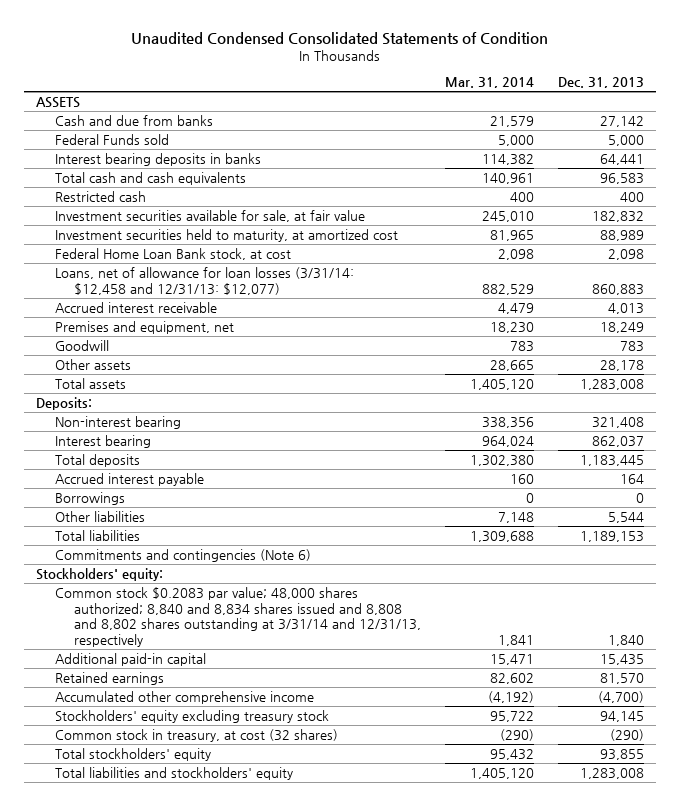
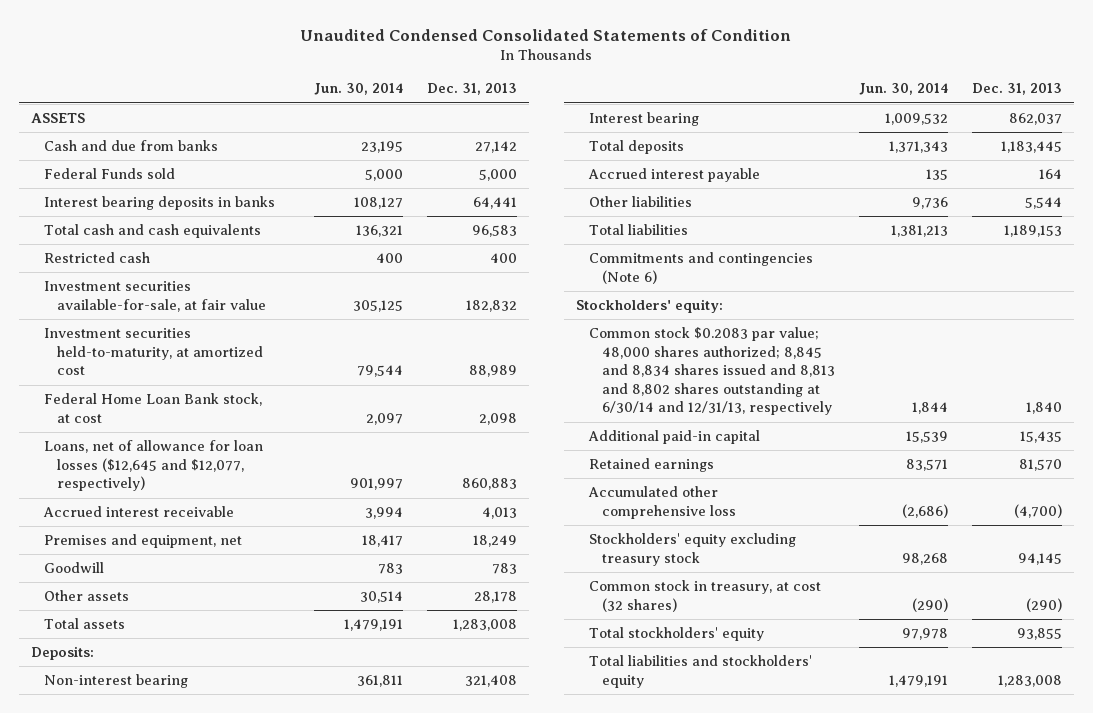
[444,77,534,89] Mar. 31, 2014 -> none
none -> [313,83,403,96] Jun. 30, 2014
[54,209,365,222] Investment securities available for sale, at fair value -> [43,281,267,312] Investment securities available-for-sale, at fair value
[54,228,398,242] Investment securities held to maturity, at amortized cost -> [43,328,264,376] Investment securities held-to-maturity, at amortized cost
[54,266,354,295] Loans, net of allowance for loan losses (3/31/14: $12,458 and 12/31/13: $12,077) -> [43,440,263,492] Loans, net of allowance for loan losses ($12,645 and $12,077, respectively)
[54,491,125,505] Borrowings -> none
[54,586,421,648] Common stock $0.2083 par value; 48,000 shares authorized; 8,840 and 8,834 shares issued and 8,808 and 8,802 shares outstanding at 3/31/14 and 12/31/13, respectively -> [589,327,836,416] Common stock $0.2083 par value; 48,000 shares authorized; 8,845 and 8,834 shares issued and 8,813 and 8,802 shares outstanding at 6/30/14 and 12/31/13, respectively
[54,690,314,704] Accumulated other comprehensive income -> [588,486,737,519] Accumulated other comprehensive loss

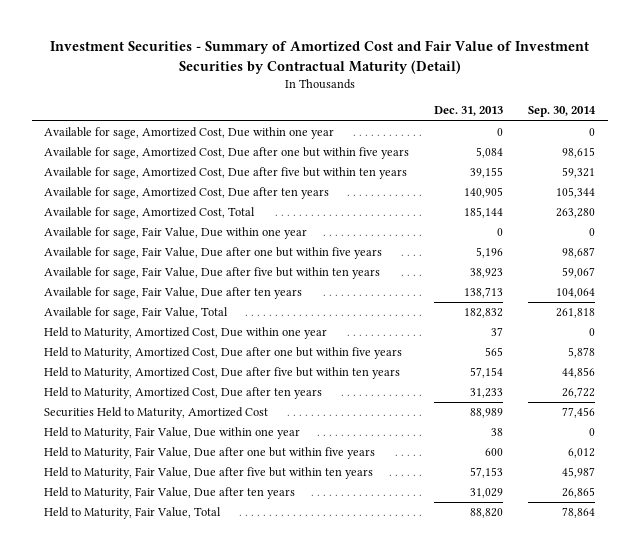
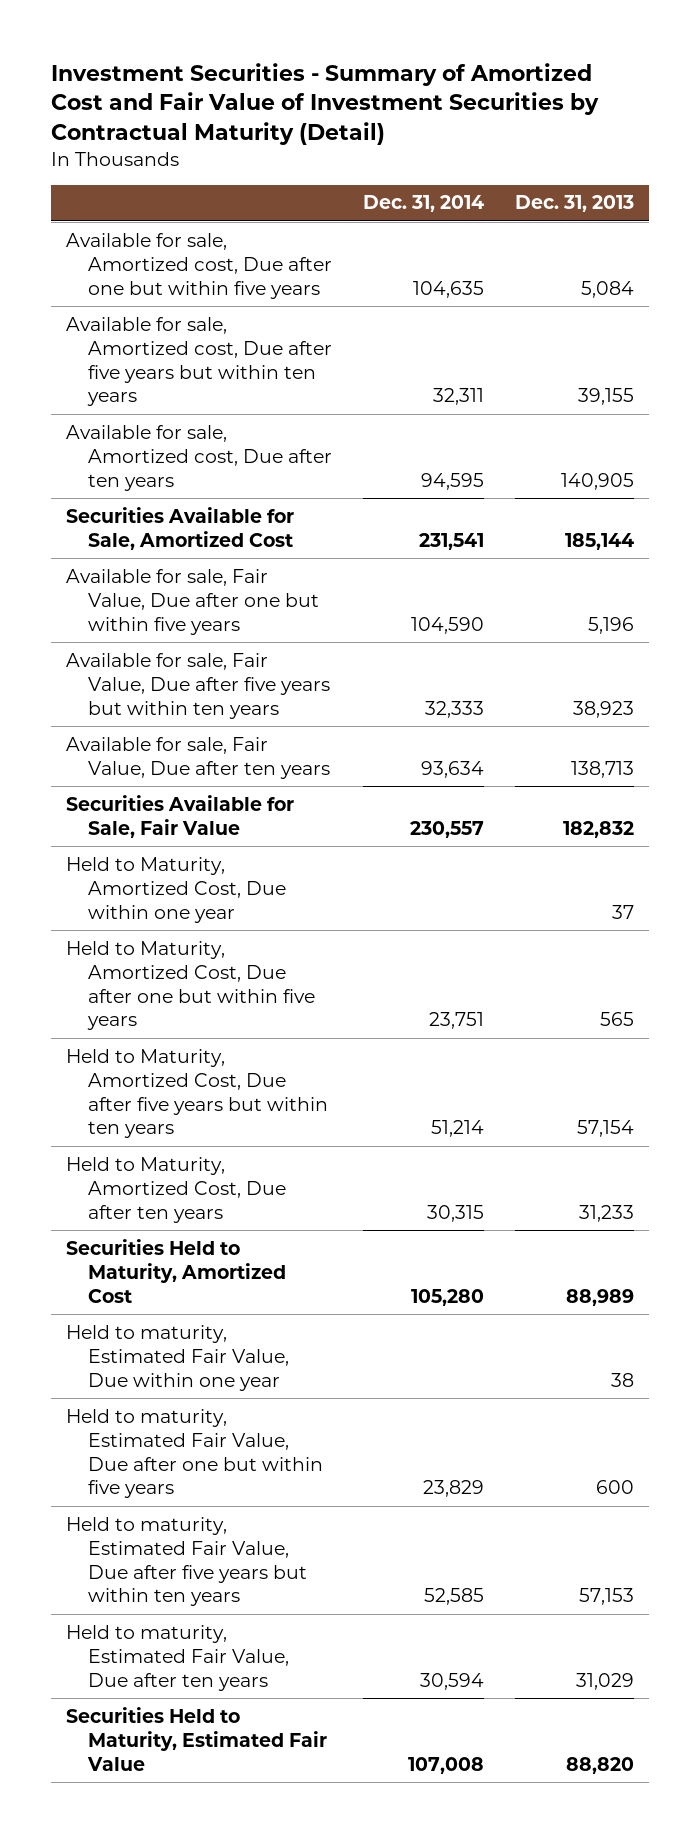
[528,106,597,118] Sep. 30, 2014 -> none
none -> [362,195,484,213] Dec. 31, 2014
[44,127,335,140] Available for sage, Amortized Cost, Due within one year -> none
[44,227,308,240] Available for sage, Fair Value, Due within one year -> none
[44,147,410,160] Available for sage, Amortized Cost, Due after one but within five years -> [66,232,333,299] Available for sale, Amortized cost, Due after one but within five years
[44,167,408,180] Available for sage, Amortized Cost, Due after five but within ten years -> [66,316,333,407] Available for sale, Amortized cost, Due after five years but within ten years
[44,187,330,200] Available for sage, Amortized Cost, Due after ten years -> [66,424,333,491] Available for sale, Amortized cost, Due after ten years
[44,207,256,220] Available for sage, Amortized Cost, Total -> [66,506,295,550] Securities Available for Sale, Amortized Cost
[44,247,383,260] Available for sage, Fair Value, Due after one but within five years -> [66,568,320,635] Available for sale, Fair Value, Due after one but within five years
[44,267,381,280] Available for sage, Fair Value, Due after five but within ten years -> [66,652,331,719] Available for sale, Fair Value, Due after five years but within ten years
[44,287,303,300] Available for sage, Fair Value, Due after ten years -> [66,736,331,779] Available for sale, Fair Value, Due after ten years
[44,307,229,320] Available for sage, Fair Value, Total -> [66,794,295,838] Securities Available for Sale, Fair Value
[44,367,401,380] Held to Maturity, Amortized Cost, Due after five but within ten years -> [66,1048,329,1139] Held to Maturity, Amortized Cost, Due after five years but within ten years
[44,427,301,440] Held to Maturity, Fair Value, Due within one year -> [66,1324,290,1391] Held to maturity, Estimated Fair Value, Due within one year
[44,447,376,460] Held to Maturity, Fair Value, Due after one but within five years -> [66,1408,324,1499] Held to maturity, Estimated Fair Value, Due after one but within five years
[44,467,374,480] Held to Maturity, Fair Value, Due after five but within ten years -> [66,1516,308,1607] Held to maturity, Estimated Fair Value, Due after five years but within ten years
[44,487,296,500] Held to Maturity, Fair Value, Due after ten years -> [66,1624,290,1691] Held to maturity, Estimated Fair Value, Due after ten years
[44,507,222,520] Held to Maturity, Fair Value, Total -> [66,1706,328,1771] Securities Held to Maturity, Estimated Fair Value

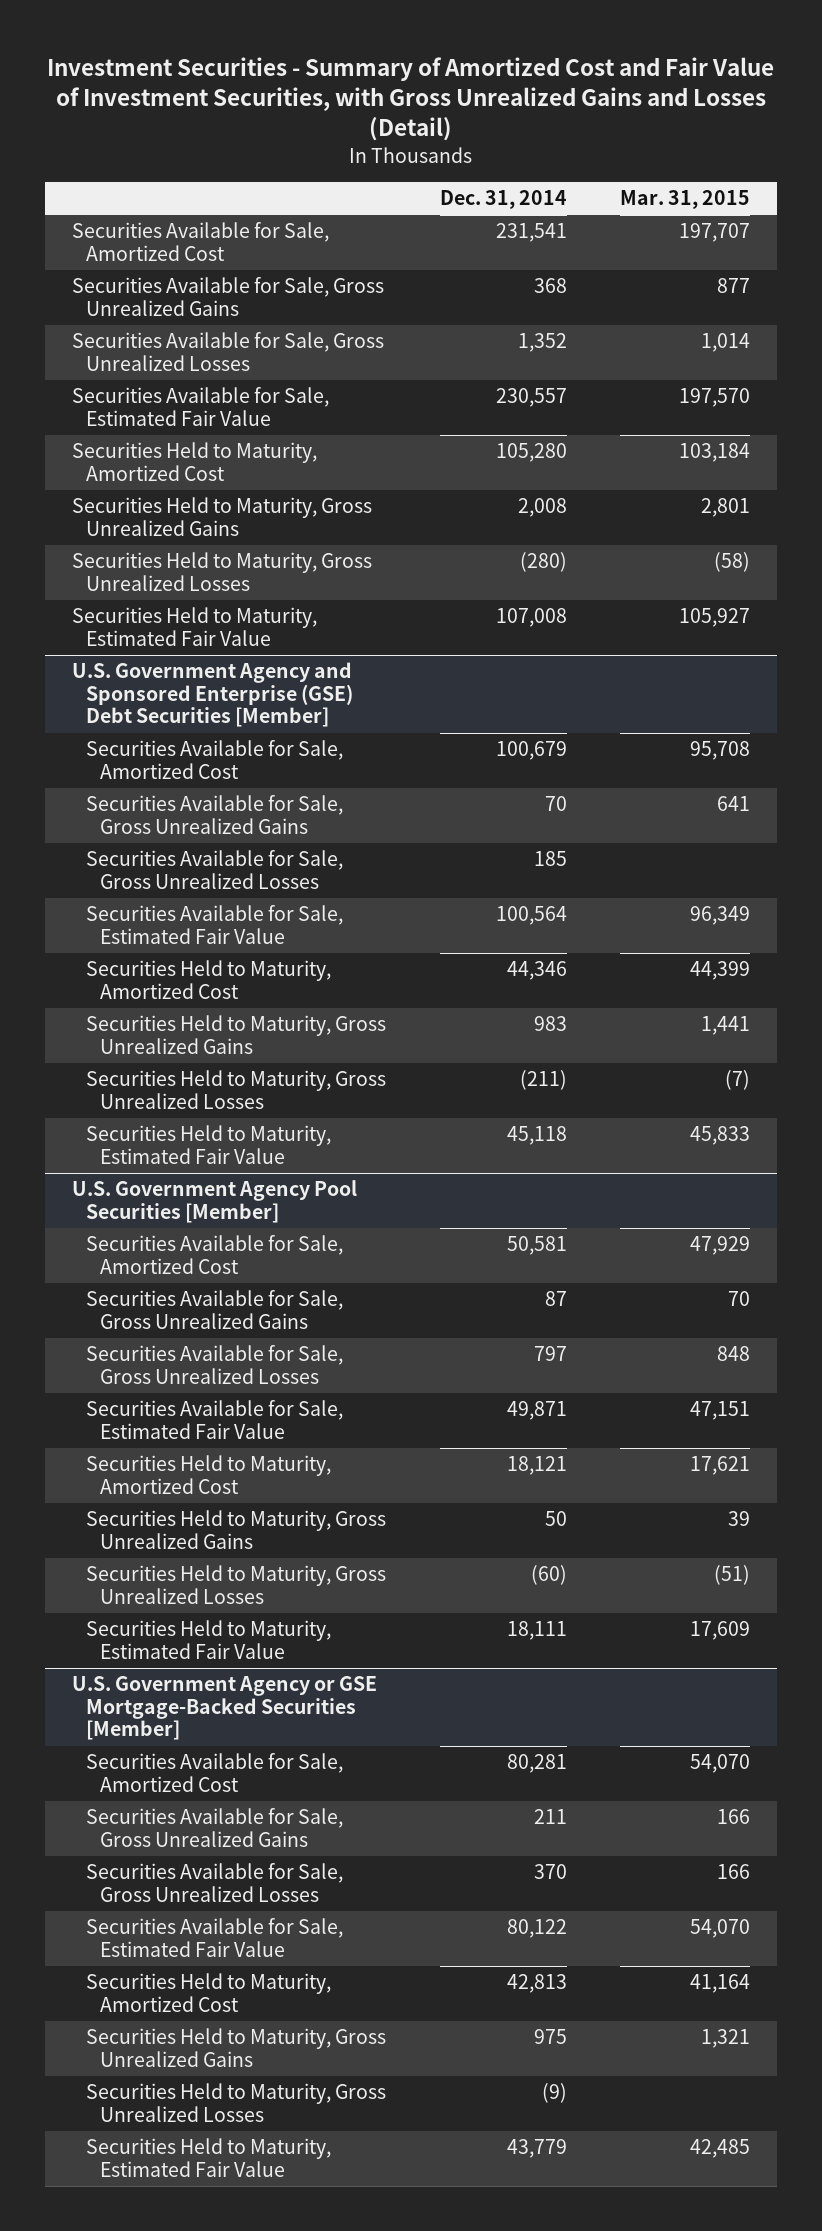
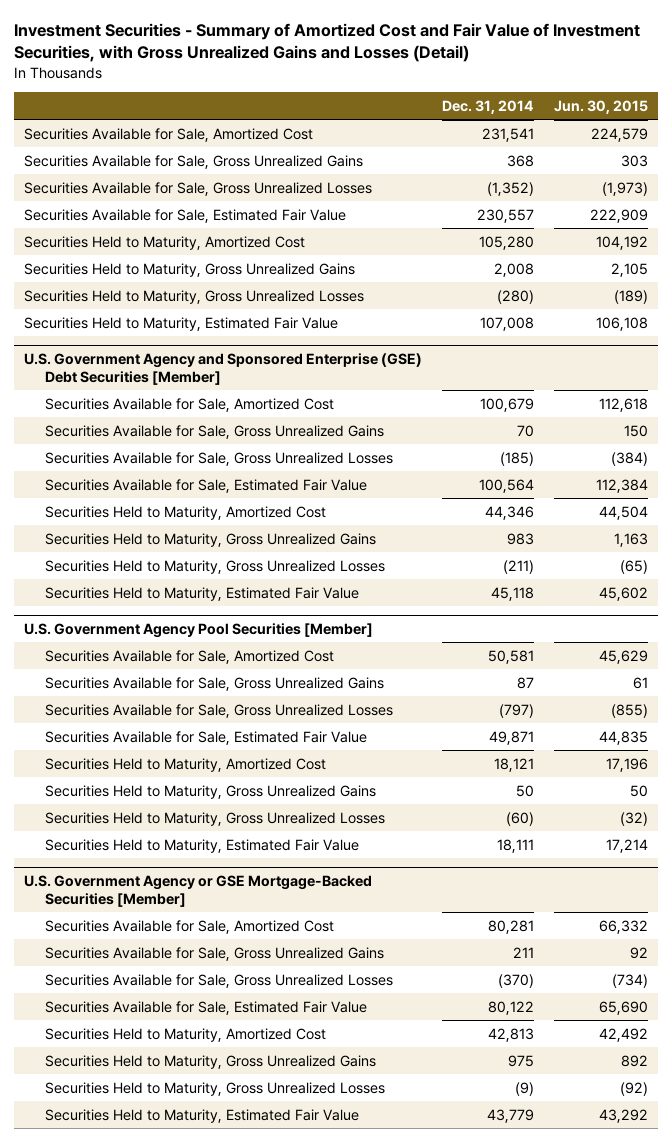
[620,190,751,210] Mar. 31, 2015 -> none
none -> [554,99,649,114] Jun. 30, 2015
[517,333,567,353] 1,352 -> [486,181,534,196] (1,352)
[533,851,567,867] 185 -> [499,451,534,466] (185)
[533,1346,567,1362] 797 -> [498,703,534,718] (797)
[533,1864,567,1880] 370 -> [497,973,534,988] (370)

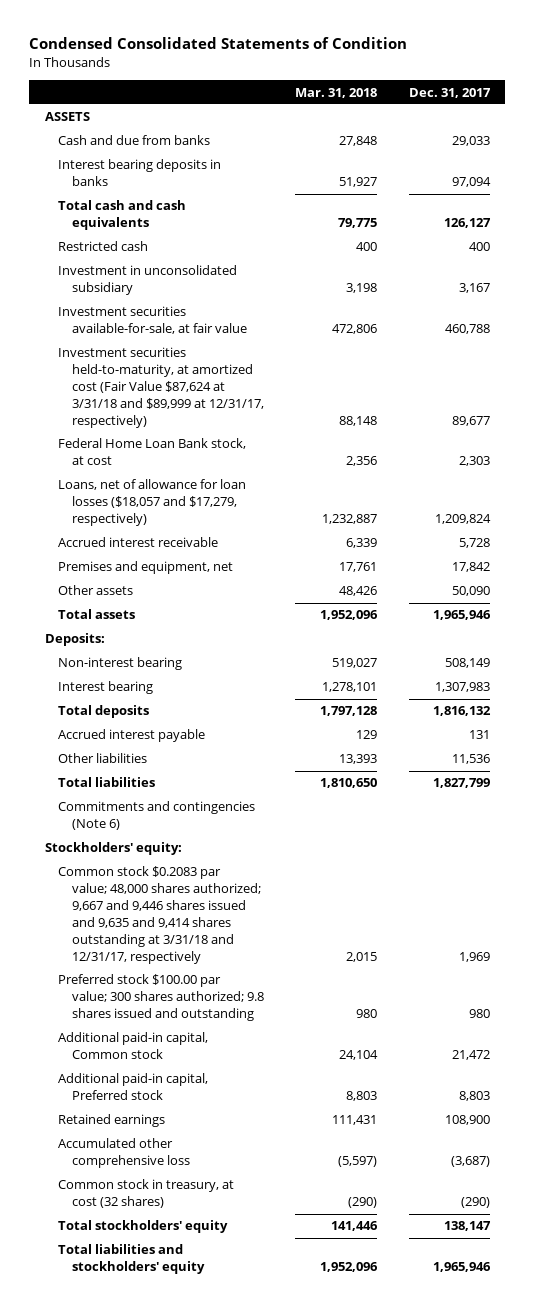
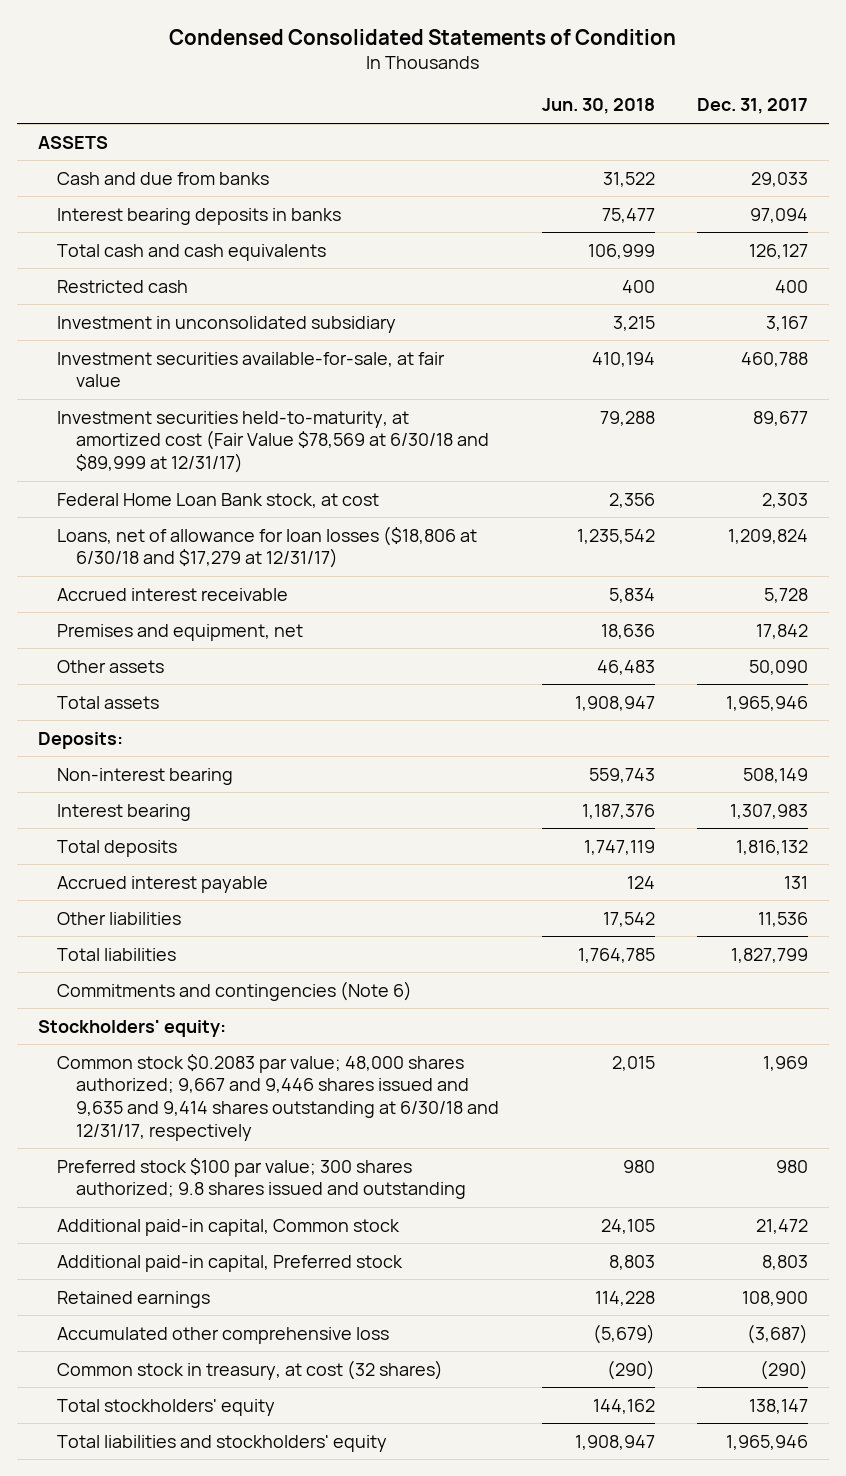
[295,87,378,98] Mar. 31, 2018 -> none
none -> [541,98,655,115] Jun. 30, 2018
[58,347,264,429] Investment securities held-to-maturity, at amortized cost (Fair Value $87,624 at 3/31/18 and $89,999 at 12/31/17, respectively) -> [57,410,490,473] Investment securities held-to-maturity, at amortized cost (Fair Value $78,569 at 6/30/18 and $89,999 at 12/31/17)
[58,479,247,527] Loans, net of allowance for loan losses ($18,057 and $17,279, respectively) -> [57,525,478,569] Loans, net of allowance for loan losses ($18,806 at 6/30/18 and $17,279 at 12/31/17)
[58,866,261,965] Common stock $0.2083 par value; 48,000 shares authorized; 9,667 and 9,446 shares issued and 9,635 and 9,414 shares outstanding at 3/31/18 and 12/31/17, respectively -> [57,1053,500,1141] Common stock $0.2083 par value; 48,000 shares authorized; 9,667 and 9,446 shares issued and 9,635 and 9,414 shares outstanding at 6/30/18 and 12/31/17, respectively
[58,974,264,1022] Preferred stock $100.00 par value; 300 shares authorized; 9.8 shares issued and outstanding -> [57,1157,467,1200] Preferred stock $100 par value; 300 shares authorized; 9.8 shares issued and outstanding

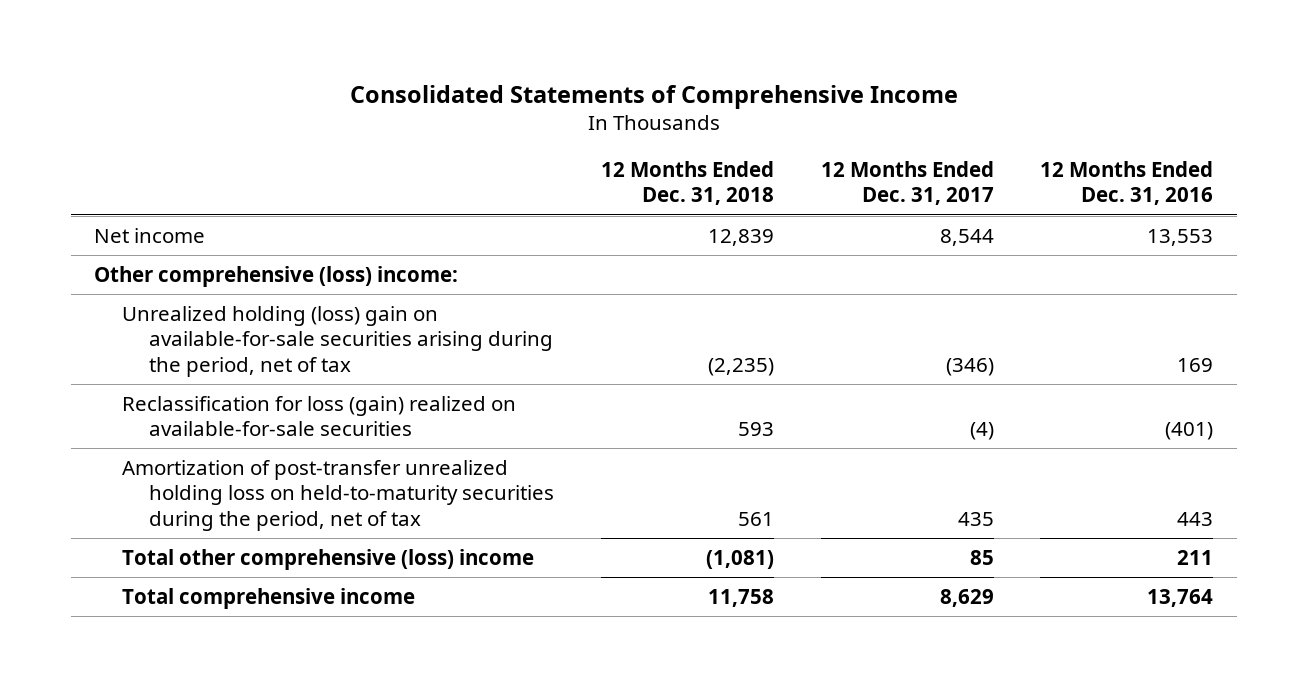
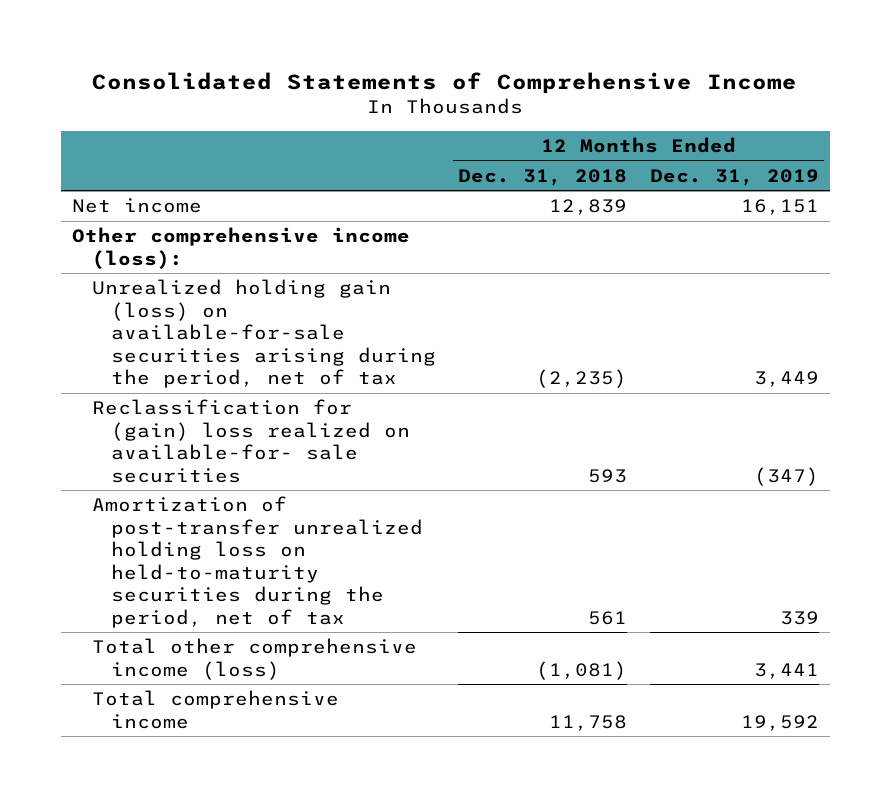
[820,161,994,206] 12 Months Ended Dec. 31, 2017 -> none
[1040,161,1214,206] 12 Months Ended Dec. 31, 2016 -> none
none -> [649,168,819,186] Dec. 31, 2019
[94,265,459,287] Other comprehensive (loss) income: -> [71,227,410,269] Other comprehensive income (loss):
[121,305,554,377] Unrealized holding (loss) gain on available-for-sale securities arising during the period, net of tax -> [91,279,437,389] Unrealized holding gain (loss) on available-for-sale securities arising during the period, net of tax
[121,395,516,437] Reclassification for loss (gain) realized on available-for-sale securities -> [91,399,411,483] Reclassification for (gain) loss realized on available-for- sale securities
[121,548,534,570] Total other comprehensive (loss) income -> [91,638,417,680] Total other comprehensive income (loss)

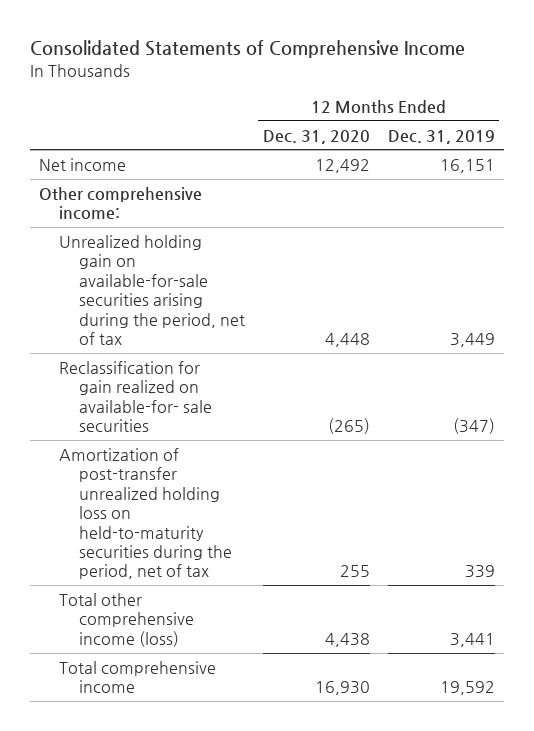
[458,168,628,186] Dec. 31, 2018 -> none
none -> [262,129,370,144] Dec. 31, 2020
[71,227,410,269] Other comprehensive income (loss): -> [38,187,202,221] Other comprehensive income:
[91,279,437,389] Unrealized holding gain (loss) on available-for-sale securities arising during the period, net of tax -> [58,235,245,345] Unrealized holding gain on available-for-sale securities arising during the period, net of tax
[91,399,411,483] Reclassification for (gain) loss realized on available-for- sale securities -> [58,361,212,433] Reclassification for gain realized on available-for- sale securities

